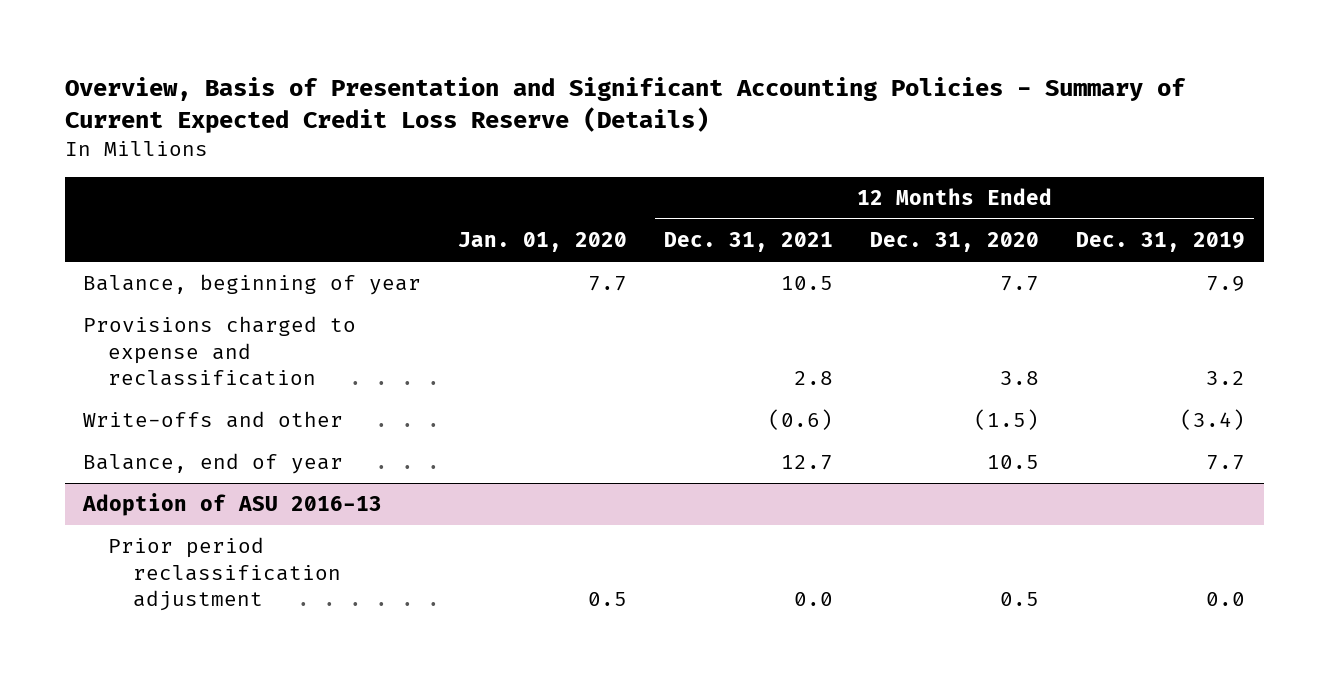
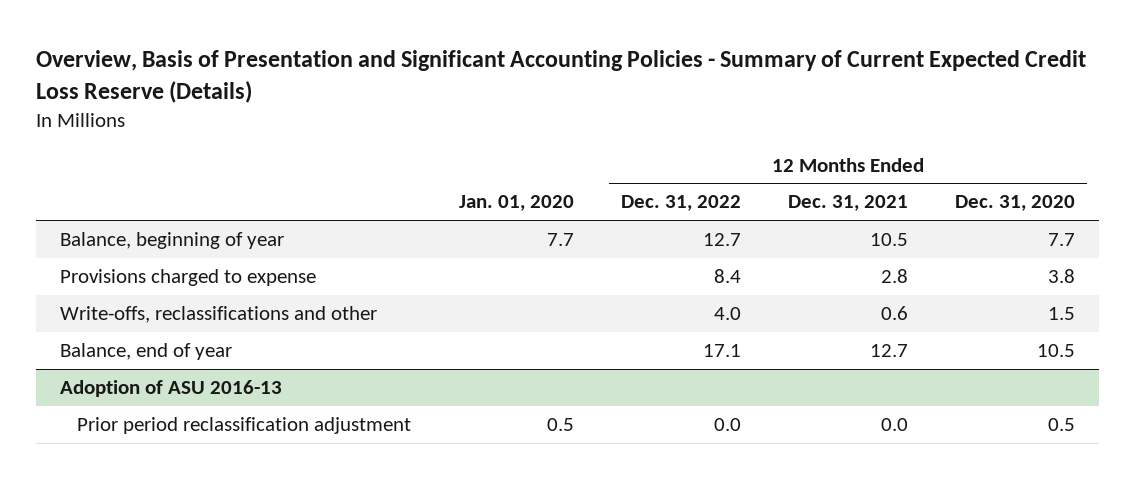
[1076,232,1246,253] Dec. 31, 2019 -> none
none -> [620,195,741,212] Dec. 31, 2022
[83,316,357,387] Provisions charged to expense and reclassification -> [59,268,316,286] Provisions charged to expense
[83,411,344,429] Write-offs and other -> [59,305,377,323] Write-offs, reclassifications and other
[768,409,834,431] (0.6) -> [880,305,908,320] 0.6
[974,409,1040,431] (1.5) -> [1048,306,1076,320] 1.5

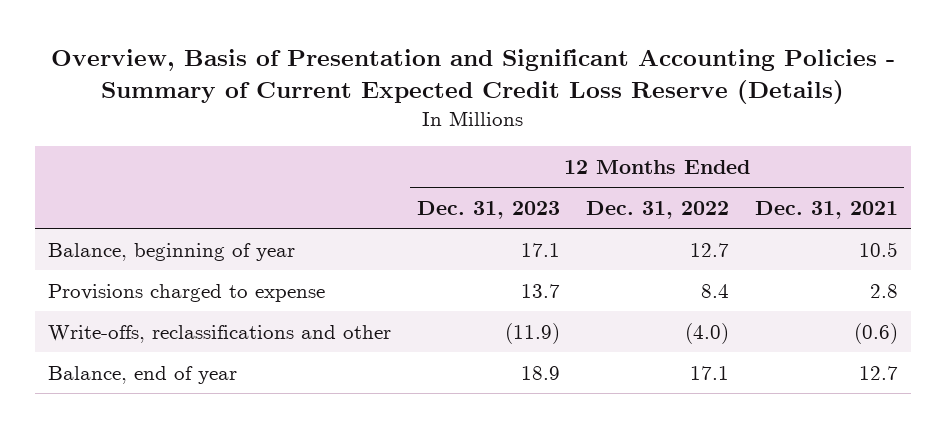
[458,195,574,212] Jan. 01, 2020 -> none
[955,195,1076,212] Dec. 31, 2020 -> none
none -> [416,200,560,219] Dec. 31, 2023
[713,306,741,320] 4.0 -> [684,322,729,344] (4.0)
[880,305,908,320] 0.6 -> [853,322,898,344] (0.6)
[59,379,282,397] Adoption of ASU 2016-13 -> none
[77,416,412,434] Prior period reclassification adjustment -> none

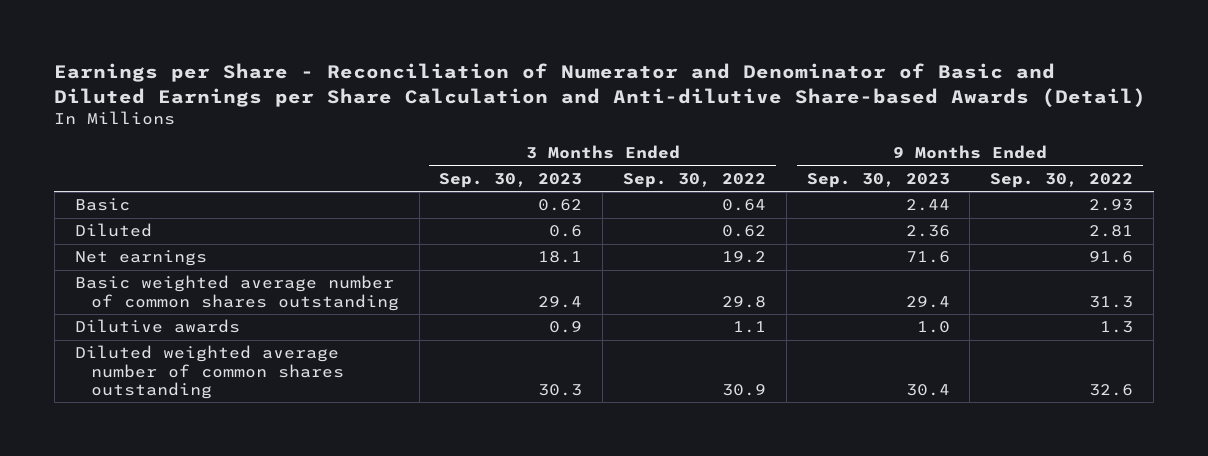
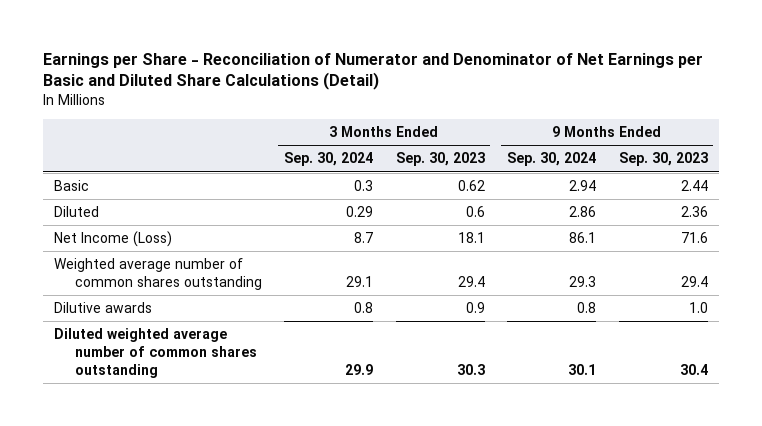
[54,63,1147,107] Earnings per Share - Reconciliation of Numerator and Denominator of Basic and Diluted Earnings per Share Calculation and Anti-dilutive Share-based Awards (Detail) -> [42,52,703,91] Earnings per Share - Reconciliation of Numerator and Denominator of Net Earnings per Basic and Diluted Share Calculations (Detail)
[623,172,767,188] Sep. 30, 2022 -> none
[990,172,1134,188] Sep. 30, 2022 -> none
none -> [284,152,374,167] Sep. 30, 2024
none -> [507,152,597,167] Sep. 30, 2024
[74,250,207,267] Net earnings -> [54,231,173,248] Net Income (Loss)
[74,275,399,311] Basic weighted average number of common shares outstanding -> [54,258,262,291] Weighted average number of common shares outstanding

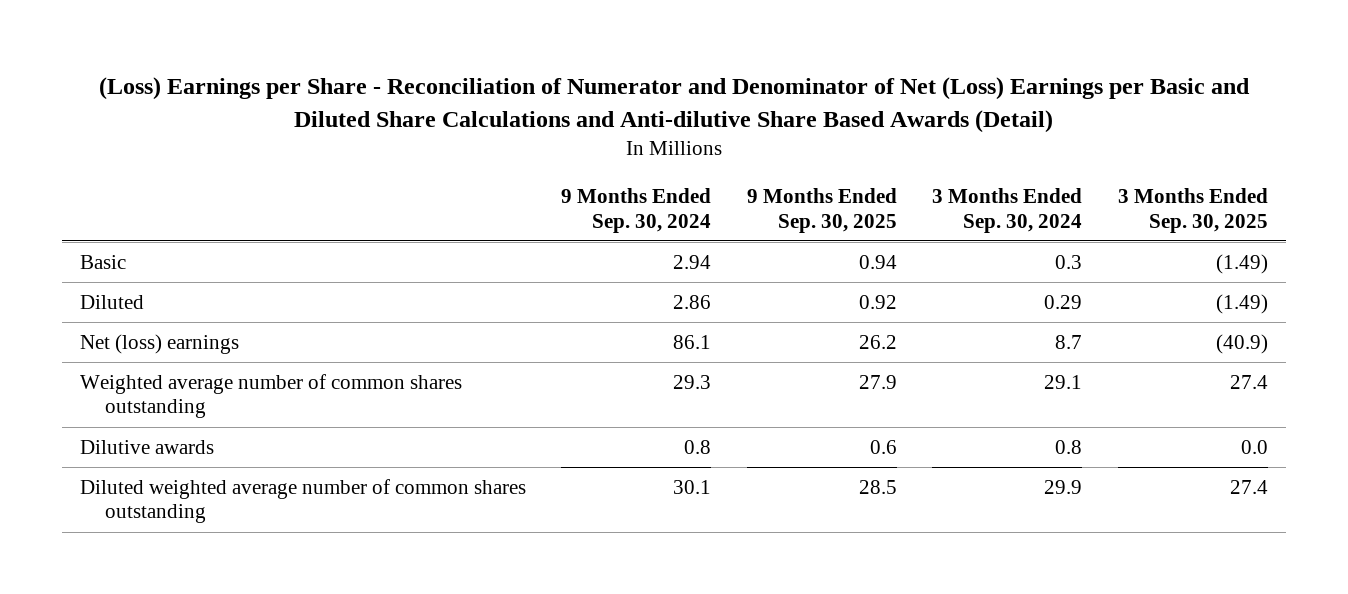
[42,52,703,91] Earnings per Share - Reconciliation of Numerator and Denominator of Net Earnings per Basic and Diluted Share Calculations (Detail) -> [98,77,1250,133] (Loss) Earnings per Share - Reconciliation of Numerator and Denominator of Net (Loss) Earnings per Basic and Diluted Share Calculations and Anti-dilutive Share Based Awards (Detail)
[395,152,485,167] Sep. 30, 2023 -> none
[618,152,708,167] Sep. 30, 2023 -> none
none -> [746,188,897,233] 9 Months Ended Sep. 30, 2025
none -> [1117,188,1268,233] 3 Months Ended Sep. 30, 2025
[54,231,173,248] Net Income (Loss) -> [79,333,239,354] Net (loss) earnings

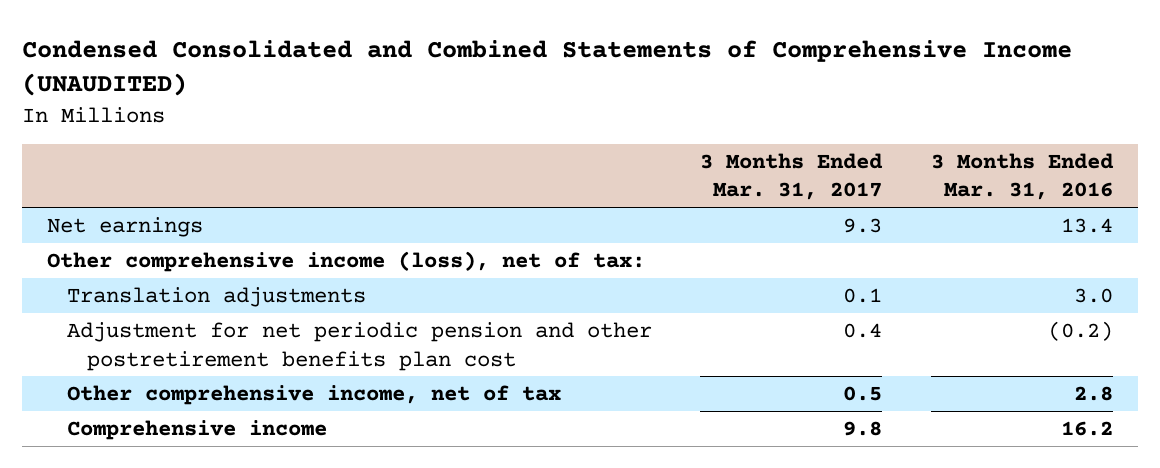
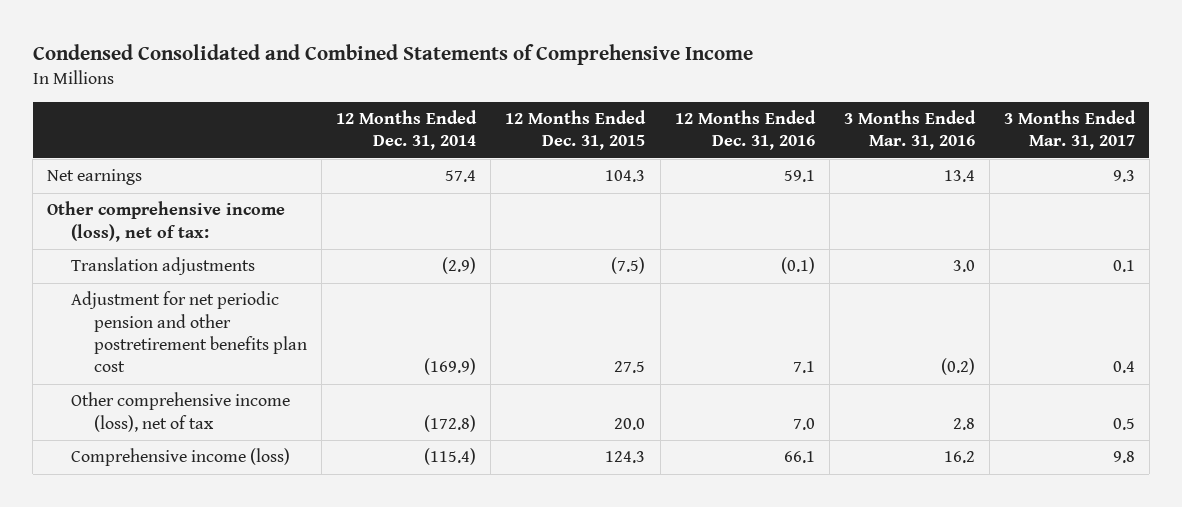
[22,39,1073,97] Condensed Consolidated and Combined Statements of Comprehensive Income (UNAUDITED) -> [32,44,753,66] Condensed Consolidated and Combined Statements of Comprehensive Income
none -> [336,110,478,151] 12 Months Ended Dec. 31, 2014
none -> [505,110,647,151] 12 Months Ended Dec. 31, 2015
none -> [674,110,816,151] 12 Months Ended Dec. 31, 2016
[66,384,561,405] Other comprehensive income, net of tax -> [70,392,290,432] Other comprehensive income (loss), net of tax
[66,419,327,440] Comprehensive income -> [70,448,290,467] Comprehensive income (loss)

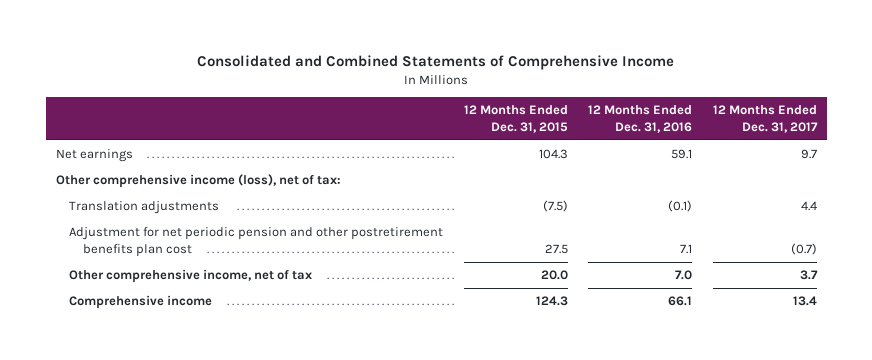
[32,44,753,66] Condensed Consolidated and Combined Statements of Comprehensive Income -> [197,55,675,71] Consolidated and Combined Statements of Comprehensive Income
[336,110,478,151] 12 Months Ended Dec. 31, 2014 -> none
[843,110,976,151] 3 Months Ended Mar. 31, 2016 -> none
[1003,110,1136,151] 3 Months Ended Mar. 31, 2017 -> none
none -> [712,105,818,133] 12 Months Ended Dec. 31, 2017
[70,392,290,432] Other comprehensive income (loss), net of tax -> [69,269,313,284] Other comprehensive income, net of tax
[70,448,290,467] Comprehensive income (loss) -> [69,295,213,310] Comprehensive income

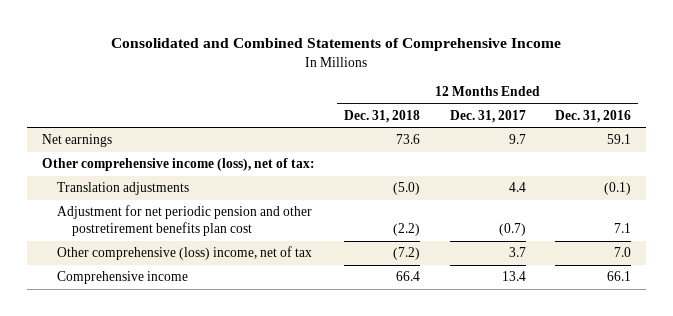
[463,105,568,133] 12 Months Ended Dec. 31, 2015 -> none
none -> [344,110,421,124] Dec. 31, 2018
[69,269,313,284] Other comprehensive income, net of tax -> [57,246,313,261] Other comprehensive (loss) income, net of tax

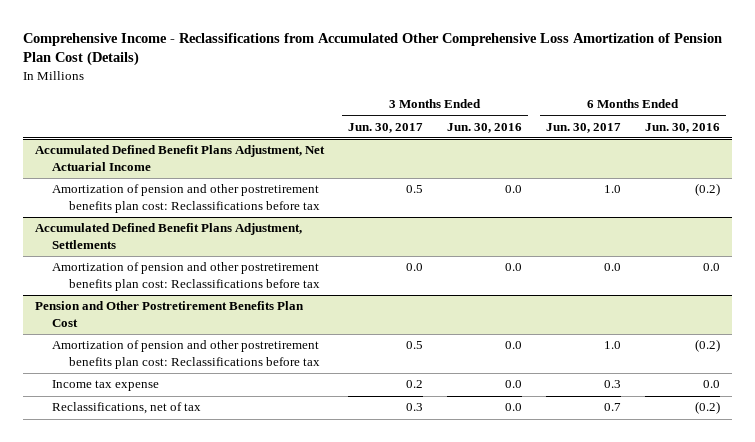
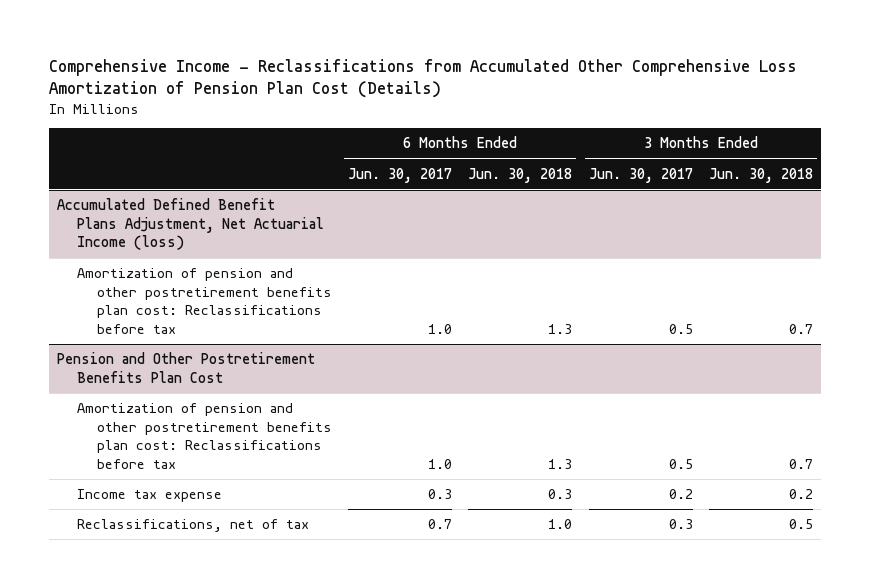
[446,122,522,133] Jun. 30, 2016 -> none
[645,122,721,133] Jun. 30, 2016 -> none
none -> [468,167,573,183] Jun. 30, 2018
none -> [708,167,813,183] Jun. 30, 2018
[34,145,325,171] Accumulated Defined Benefit Plans Adjustment, Net Actuarial Income -> [57,198,325,251] Accumulated Defined Benefit Plans Adjustment, Net Actuarial Income (loss)
[34,223,302,249] Accumulated Defined Benefit Plans Adjustment, Settlements -> none
[51,262,320,291] Amortization of pension and other postretirement benefits plan cost: Reclassifications before tax -> none

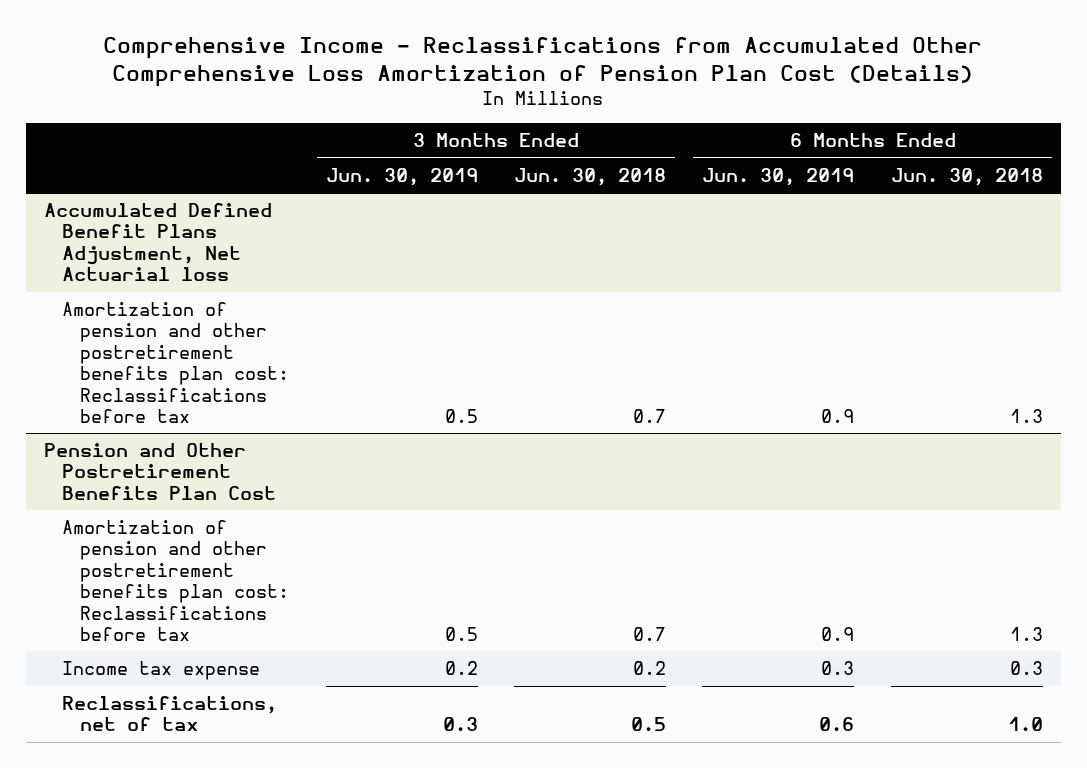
[348,167,453,183] Jun. 30, 2017 -> none
[588,167,693,183] Jun. 30, 2017 -> none
none -> [325,167,478,186] Jun. 30, 2019
none -> [702,167,855,186] Jun. 30, 2019
[57,198,325,251] Accumulated Defined Benefit Plans Adjustment, Net Actuarial Income (loss) -> [43,203,272,282] Accumulated Defined Benefit Plans Adjustment, Net Actuarial loss

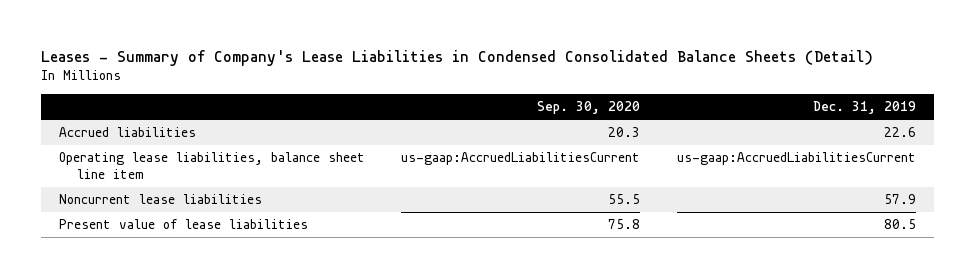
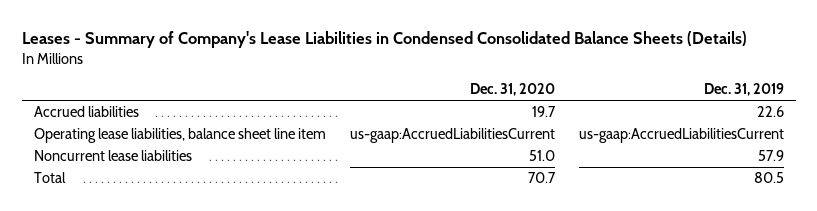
[40,49,873,66] Leases - Summary of Company's Lease Liabilities in Condensed Consolidated Balance Sheets (Detail) -> [21,30,747,48] Leases - Summary of Company's Lease Liabilities in Condensed Consolidated Balance Sheets (Details)
[537,101,641,115] Sep. 30, 2020 -> none
none -> [469,83,555,97] Dec. 31, 2020
[59,219,309,230] Present value of lease liabilities -> [33,172,66,184] Total

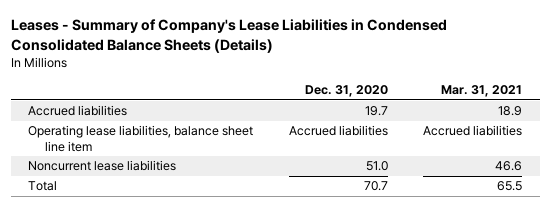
[703,83,784,97] Dec. 31, 2019 -> none
none -> [441,85,523,98] Mar. 31, 2021
[349,128,555,144] us-gaap:AccruedLiabilitiesCurrent -> [288,125,388,137] Accrued liabilities

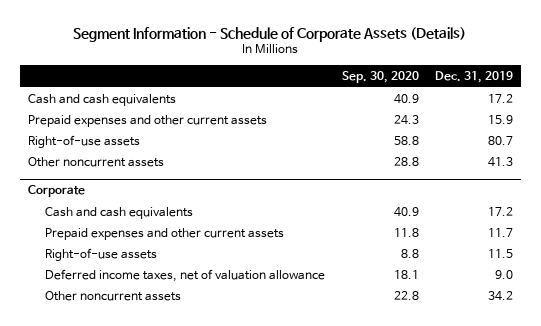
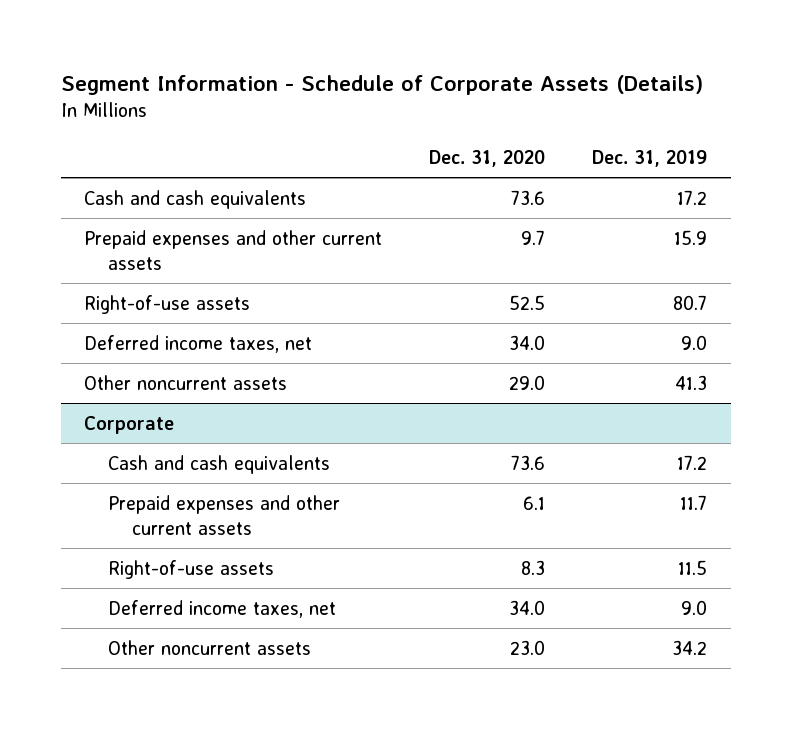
[341,70,419,83] Sep. 30, 2020 -> none
none -> [429,149,546,167] Dec. 31, 2020
none -> [84,334,313,353] Deferred income taxes, net
[45,268,326,282] Deferred income taxes, net of valuation allowance -> [108,599,337,618] Deferred income taxes, net

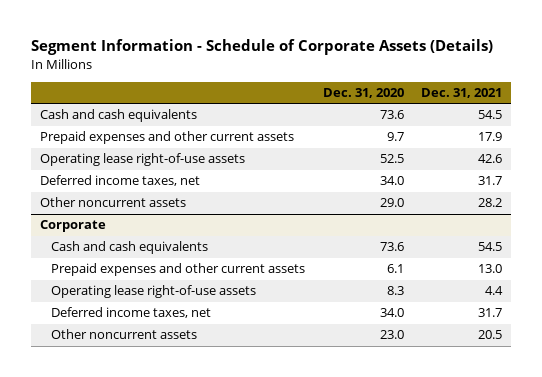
[592,149,708,167] Dec. 31, 2019 -> none
none -> [421,88,503,99] Dec. 31, 2021
[84,294,251,314] Right-of-use assets -> [39,153,245,167] Operating lease right-of-use assets
[108,559,275,579] Right-of-use assets -> [50,285,256,299] Operating lease right-of-use assets

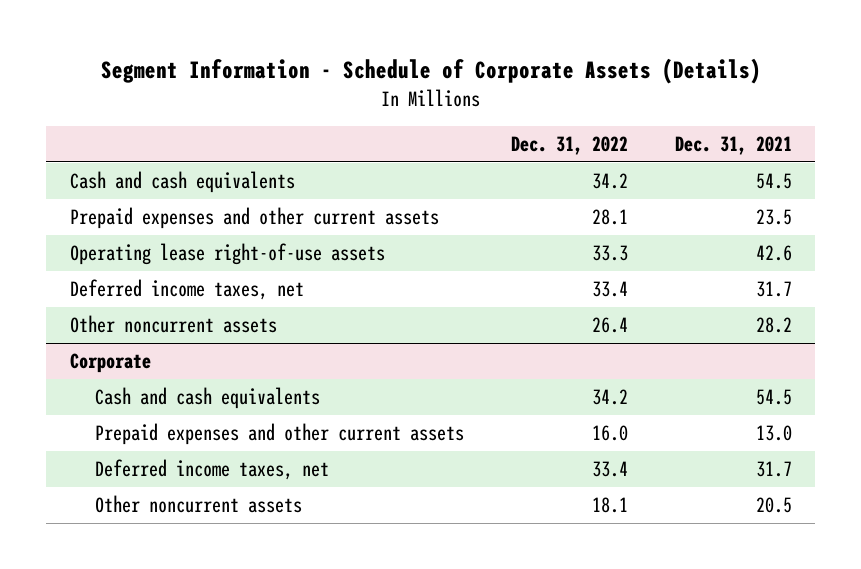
[322,88,404,99] Dec. 31, 2020 -> none
none -> [510,136,628,156] Dec. 31, 2022
[478,132,503,142] 17.9 -> [755,209,792,226] 23.5
[50,285,256,299] Operating lease right-of-use assets -> none

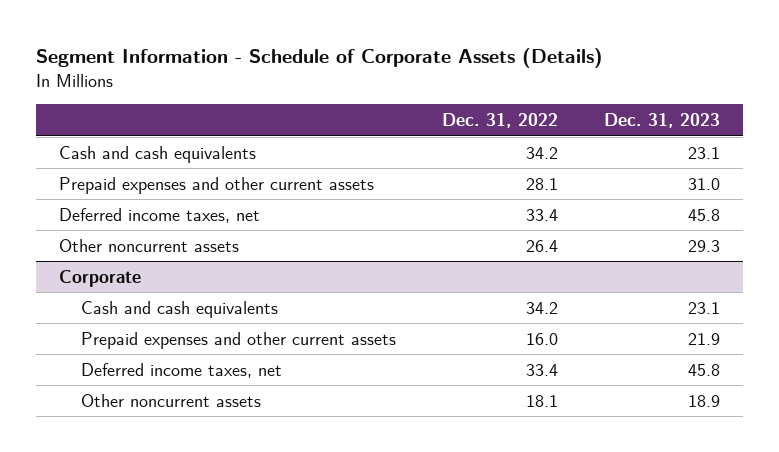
[674,136,792,156] Dec. 31, 2021 -> none
none -> [603,113,720,129] Dec. 31, 2023
[69,243,385,266] Operating lease right-of-use assets -> none

